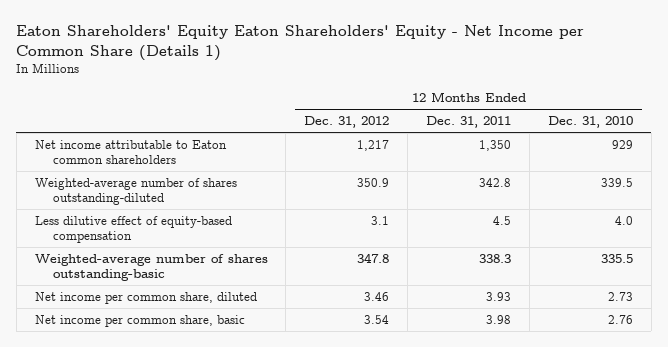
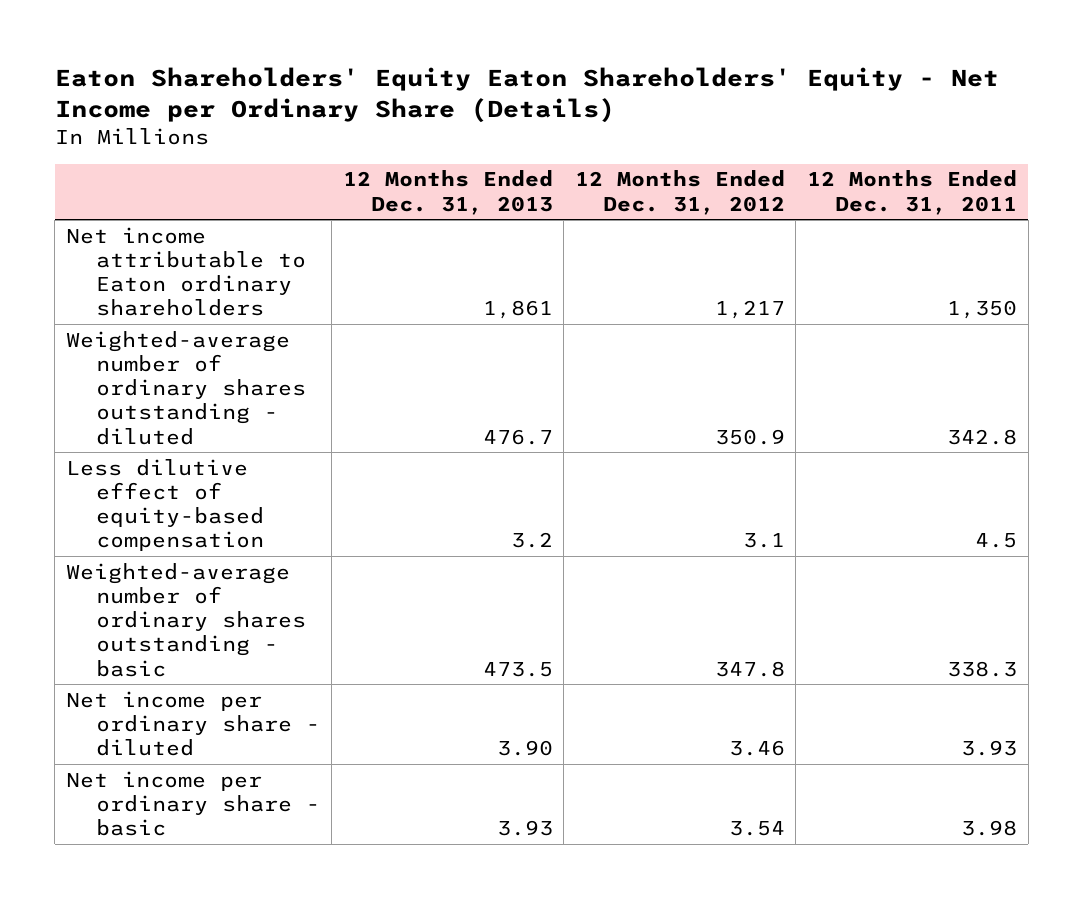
[16,25,585,61] Eaton Shareholders' Equity Eaton Shareholders' Equity - Net Income per Common Share (Details 1) -> [54,66,999,123] Eaton Shareholders' Equity Eaton Shareholders' Equity - Net Income per Ordinary Share (Details)
[548,116,634,129] Dec. 31, 2010 -> none
none -> [342,170,553,215] 12 Months Ended Dec. 31, 2013
[34,139,227,164] Net income attributable to Eaton common shareholders -> [65,226,307,317] Net income attributable to Eaton ordinary shareholders
[34,177,237,205] Weighted-average number of shares outstanding-diluted -> [65,330,307,445] Weighted-average number of ordinary shares outstanding - diluted
[34,253,268,281] Weighted-average number of shares outstanding-basic -> [65,562,307,677] Weighted-average number of ordinary shares outstanding - basic
[34,291,257,304] Net income per common share, diluted -> [65,690,321,757] Net income per ordinary share - diluted
[34,314,245,327] Net income per common share, basic -> [65,770,321,837] Net income per ordinary share - basic

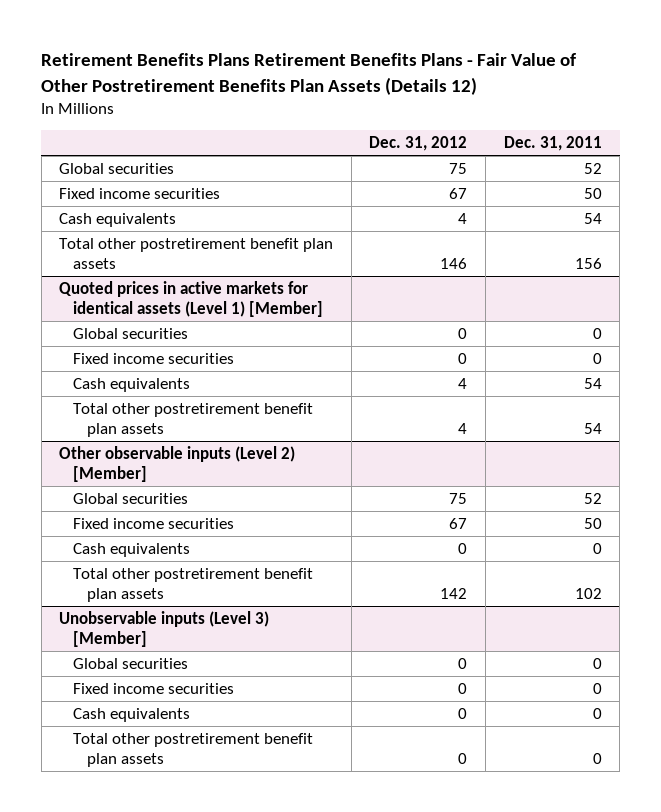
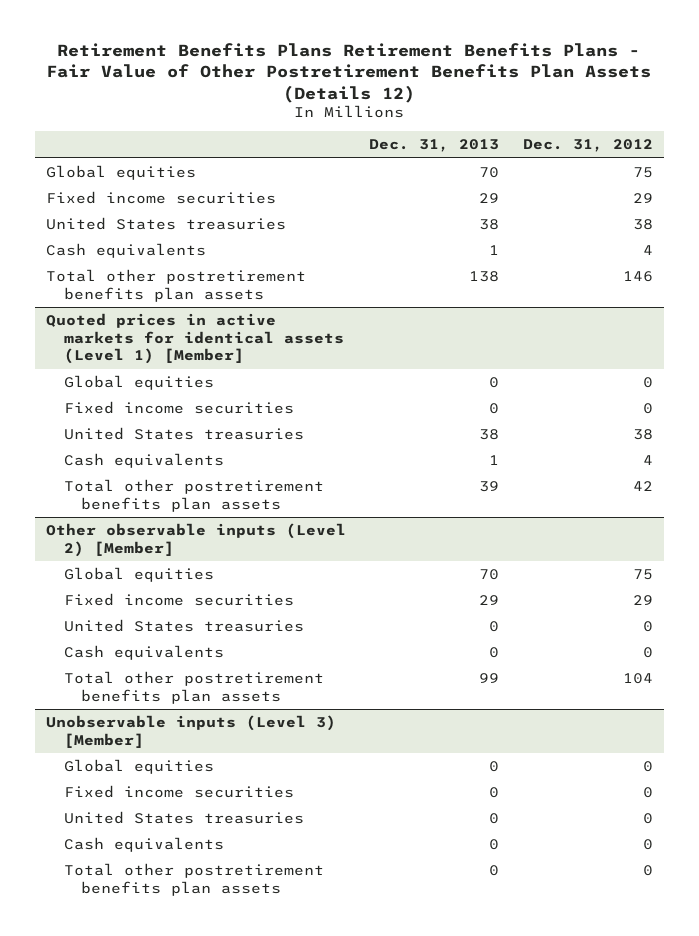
[503,135,602,151] Dec. 31, 2011 -> none
none -> [369,139,500,153] Dec. 31, 2013
[59,162,175,174] Global securities -> [46,164,197,180] Global equities
[449,187,468,199] 67 -> [632,192,653,203] 29
none -> [46,216,287,230] United States treasuries
[59,237,334,269] Total other postretirement benefit plan assets -> [46,268,307,302] Total other postretirement benefits plan assets
[72,327,188,339] Global securities -> [63,374,214,390] Global equities
none -> [63,426,304,440] United States treasuries
[72,402,313,437] Total other postretirement benefit plan assets -> [63,478,324,512] Total other postretirement benefits plan assets
[458,422,468,434] 4 -> [632,480,653,491] 42
[72,492,188,504] Global securities -> [63,566,214,582] Global equities
[449,517,468,529] 67 -> [632,594,653,605] 29
none -> [63,618,304,632] United States treasuries
[72,567,313,602] Total other postretirement benefit plan assets -> [63,670,324,704] Total other postretirement benefits plan assets
[440,587,468,599] 142 -> [622,672,653,684] 104
[72,657,188,669] Global securities -> [63,758,214,774] Global equities
none -> [63,810,304,824] United States treasuries
[72,732,313,767] Total other postretirement benefit plan assets -> [63,862,324,896] Total other postretirement benefits plan assets

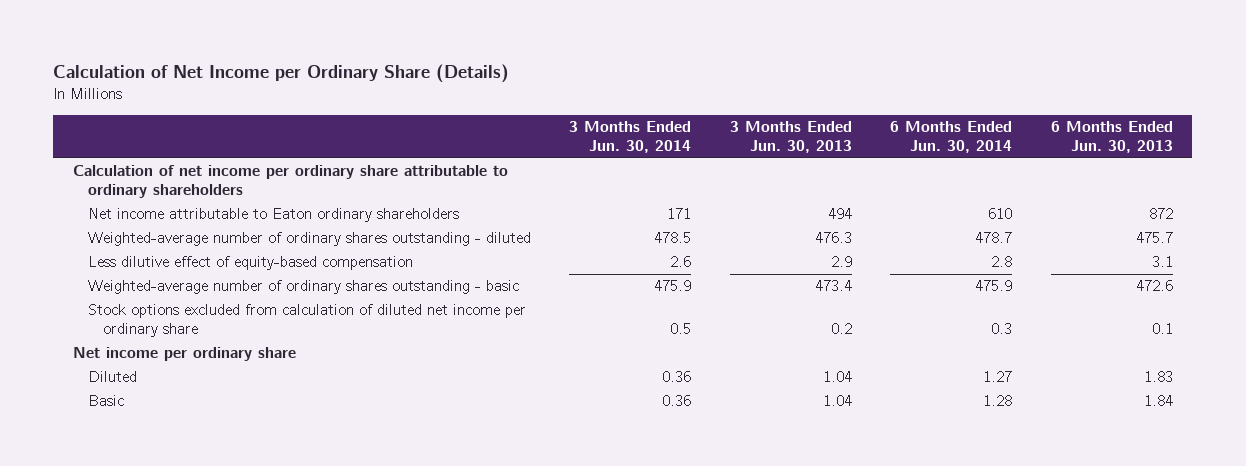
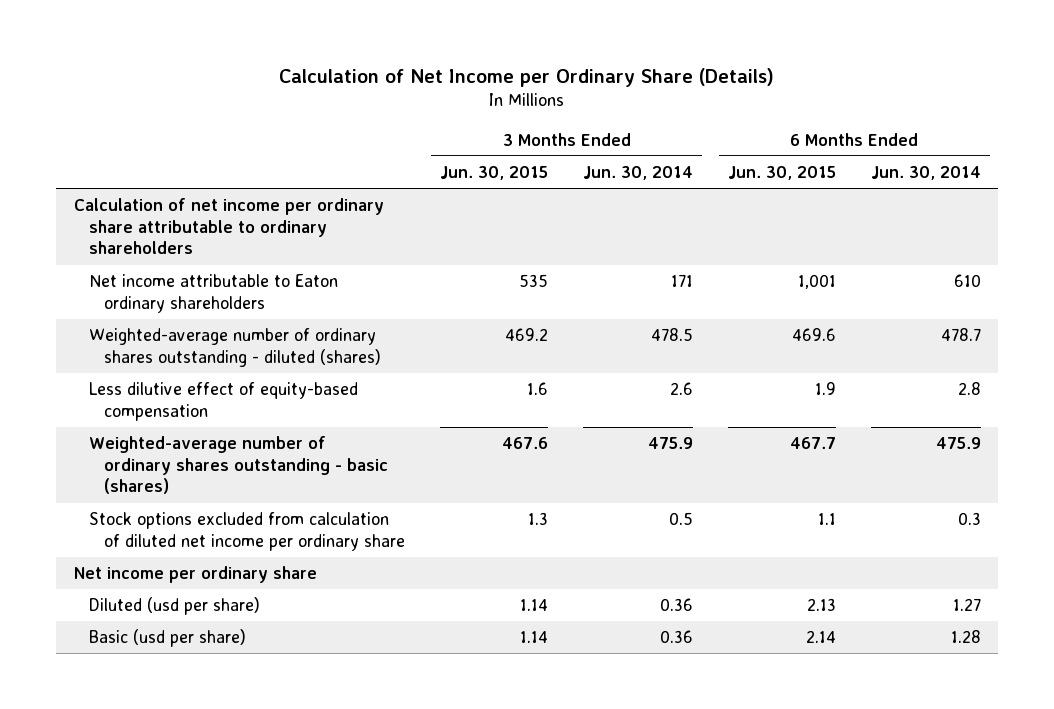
[729,121,852,154] 3 Months Ended Jun. 30, 2013 -> none
[1050,121,1173,154] 6 Months Ended Jun. 30, 2013 -> none
none -> [440,166,549,181] Jun. 30, 2015
none -> [727,166,836,181] Jun. 30, 2015
[87,232,531,247] Weighted-average number of ordinary shares outstanding - diluted -> [88,328,382,367] Weighted-average number of ordinary shares outstanding - diluted (shares)
[87,280,519,295] Weighted-average number of ordinary shares outstanding - basic -> [88,436,389,495] Weighted-average number of ordinary shares outstanding - basic (shares)
[87,371,137,383] Diluted -> [88,597,260,616] Diluted (usd per share)
[87,395,124,407] Basic -> [88,629,246,648] Basic (usd per share)

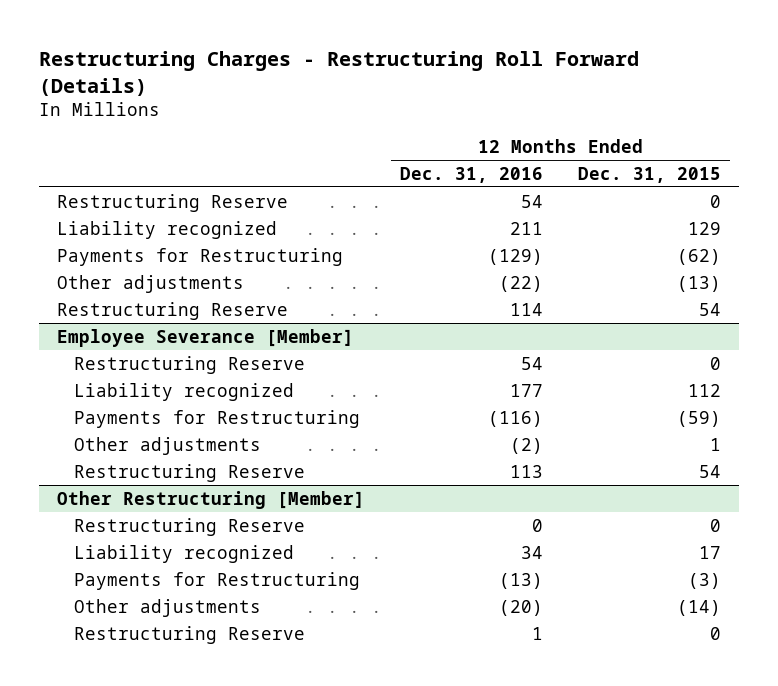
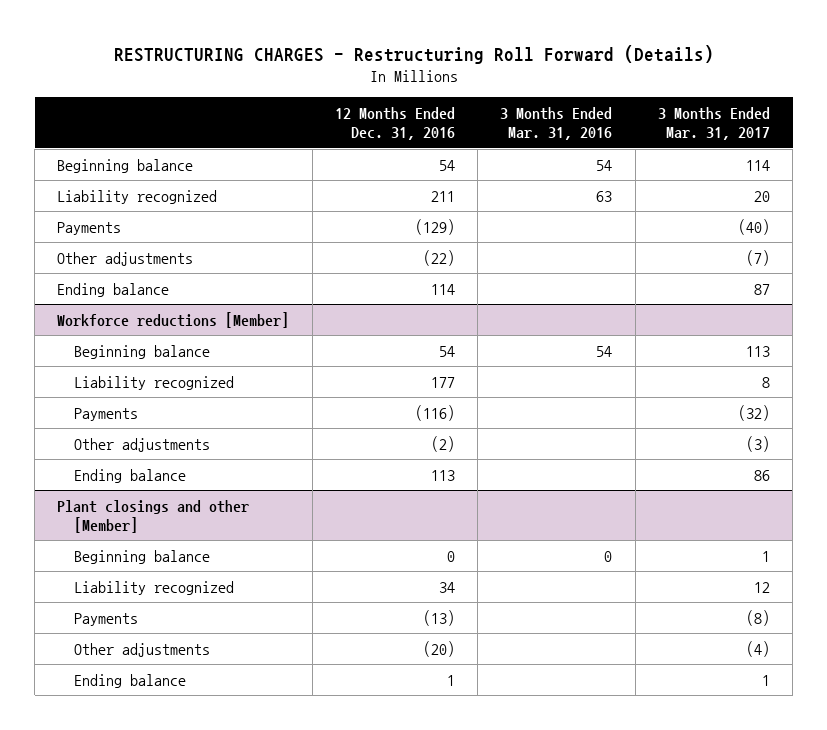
[39,50,640,96] Restructuring Charges - Restructuring Roll Forward (Details) -> [113,44,714,64] RESTRUCTURING CHARGES - Restructuring Roll Forward (Details)
[578,166,722,183] Dec. 31, 2015 -> none
none -> [500,107,613,141] 3 Months Ended Mar. 31, 2016
none -> [657,107,770,141] 3 Months Ended Mar. 31, 2017
[56,193,288,212] Restructuring Reserve -> [57,158,194,173] Beginning balance
[56,247,343,266] Payments for Restructuring -> [57,221,122,235] Payments
[56,301,288,320] Restructuring Reserve -> [57,282,170,297] Ending balance
[56,328,354,347] Employee Severance [Member] -> [57,311,290,328] Workforce reductions [Member]
[73,355,305,374] Restructuring Reserve -> [74,344,211,359] Beginning balance
[73,409,360,428] Payments for Restructuring -> [74,407,139,421] Payments
[73,463,305,482] Restructuring Reserve -> [74,468,187,483] Ending balance
[56,490,365,509] Other Restructuring [Member] -> [57,499,250,533] Plant closings and other [Member]
[73,517,305,536] Restructuring Reserve -> [74,549,211,564] Beginning balance
[73,571,360,590] Payments for Restructuring -> [74,612,139,626] Payments
[73,625,305,644] Restructuring Reserve -> [74,673,187,688] Ending balance

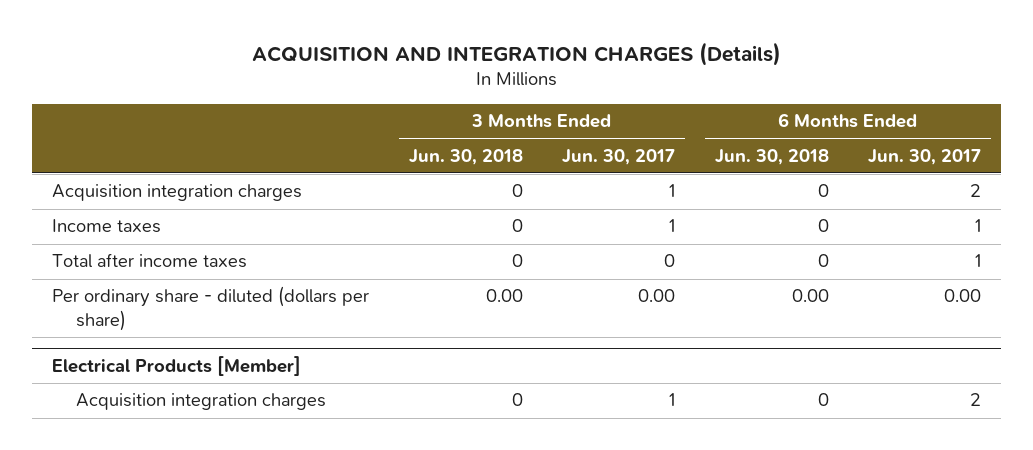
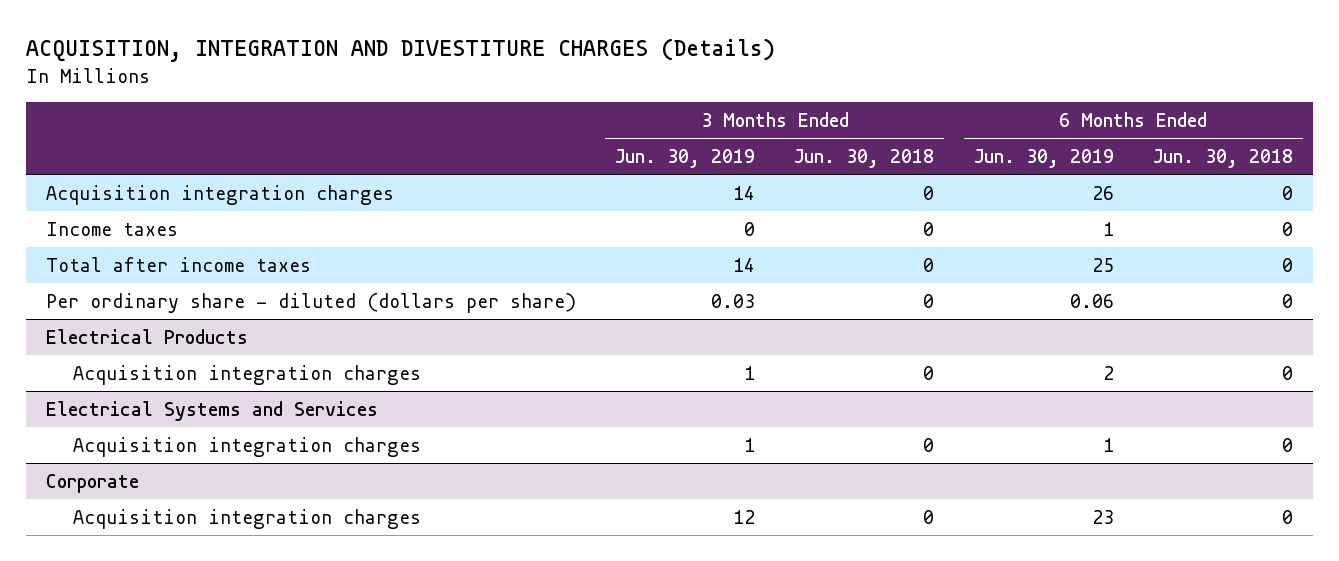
[251,41,781,66] ACQUISITION AND INTEGRATION CHARGES (Details) -> [25,38,775,63] ACQUISITION, INTEGRATION AND DIVESTITURE CHARGES (Details)
[562,148,676,165] Jun. 30, 2017 -> none
[868,148,982,165] Jun. 30, 2017 -> none
none -> [614,148,755,168] Jun. 30, 2019
none -> [973,148,1114,168] Jun. 30, 2019
[485,289,523,303] 0.00 -> [923,293,935,308] 0
[791,289,829,303] 0.00 -> [1282,293,1294,308] 0
[52,356,302,377] Electrical Products [Member] -> [45,328,248,344] Electrical Products
none -> [45,400,378,421] Electrical Systems and Services
none -> [73,436,422,457] Acquisition integration charges
none -> [45,473,139,493] Corporate
none -> [73,508,422,529] Acquisition integration charges

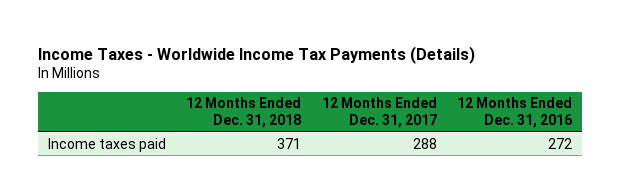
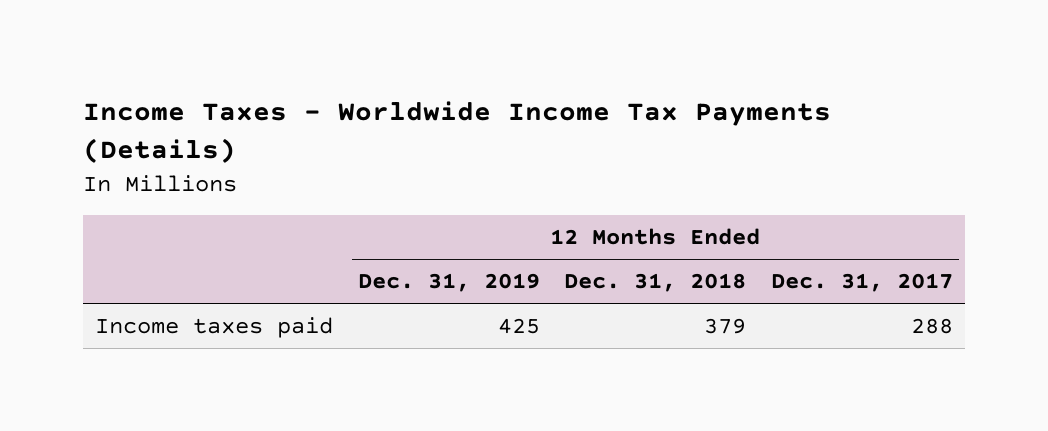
[456,97,572,129] 12 Months Ended Dec. 31, 2016 -> none
none -> [357,273,540,293] Dec. 31, 2019
[277,137,302,149] 371 -> [704,318,747,335] 379

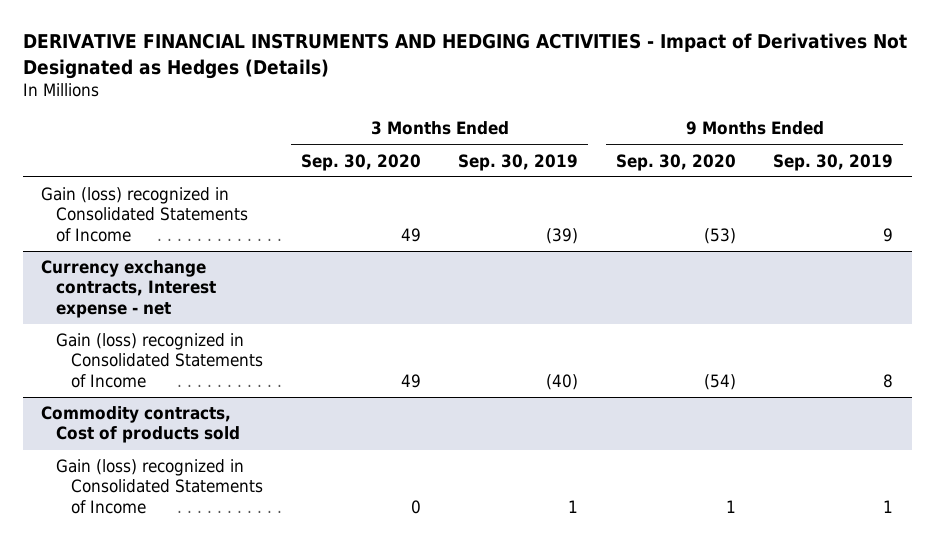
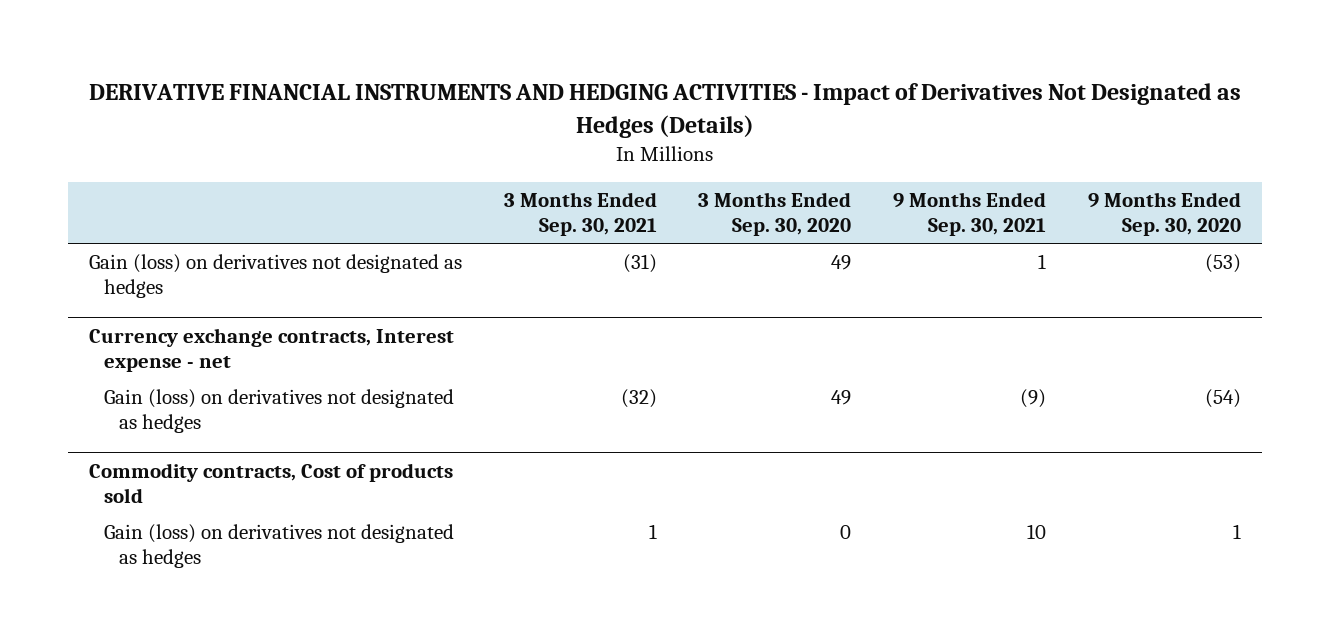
[458,153,579,171] Sep. 30, 2019 -> none
[773,153,894,171] Sep. 30, 2019 -> none
none -> [503,192,657,237] 3 Months Ended Sep. 30, 2021
none -> [893,192,1047,237] 9 Months Ended Sep. 30, 2021
[41,187,249,242] Gain (loss) recognized in Consolidated Statements of Income -> [88,254,462,299] Gain (loss) on derivatives not designated as hedges
[56,333,264,388] Gain (loss) recognized in Consolidated Statements of Income -> [104,389,455,434] Gain (loss) on derivatives not designated as hedges
[56,459,264,514] Gain (loss) recognized in Consolidated Statements of Income -> [104,524,455,569] Gain (loss) on derivatives not designated as hedges

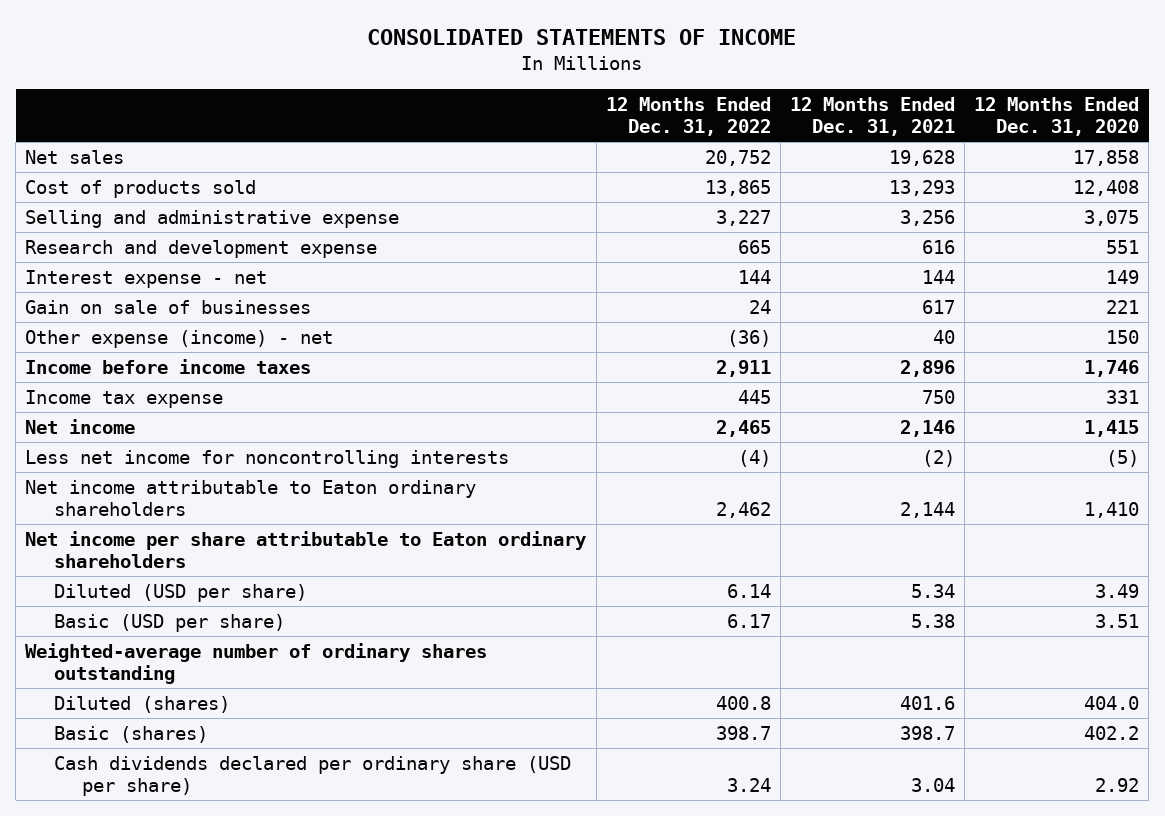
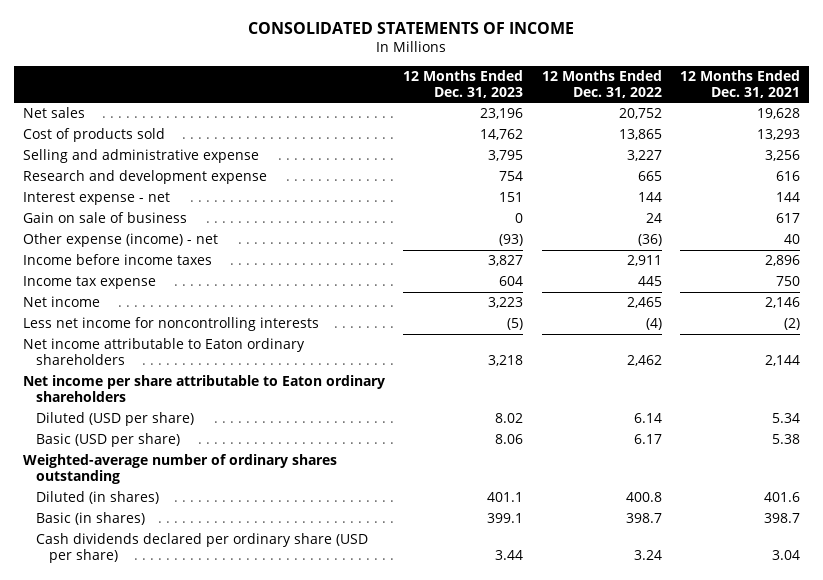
[974,97,1140,137] 12 Months Ended Dec. 31, 2020 -> none
none -> [403,69,524,98] 12 Months Ended Dec. 31, 2023
[25,299,312,314] Gain on sale of businesses -> [22,212,187,224] Gain on sale of business
[53,695,230,713] Diluted (shares) -> [35,491,159,505] Diluted (in shares)
[53,725,208,743] Basic (shares) -> [35,512,145,526] Basic (in shares)

